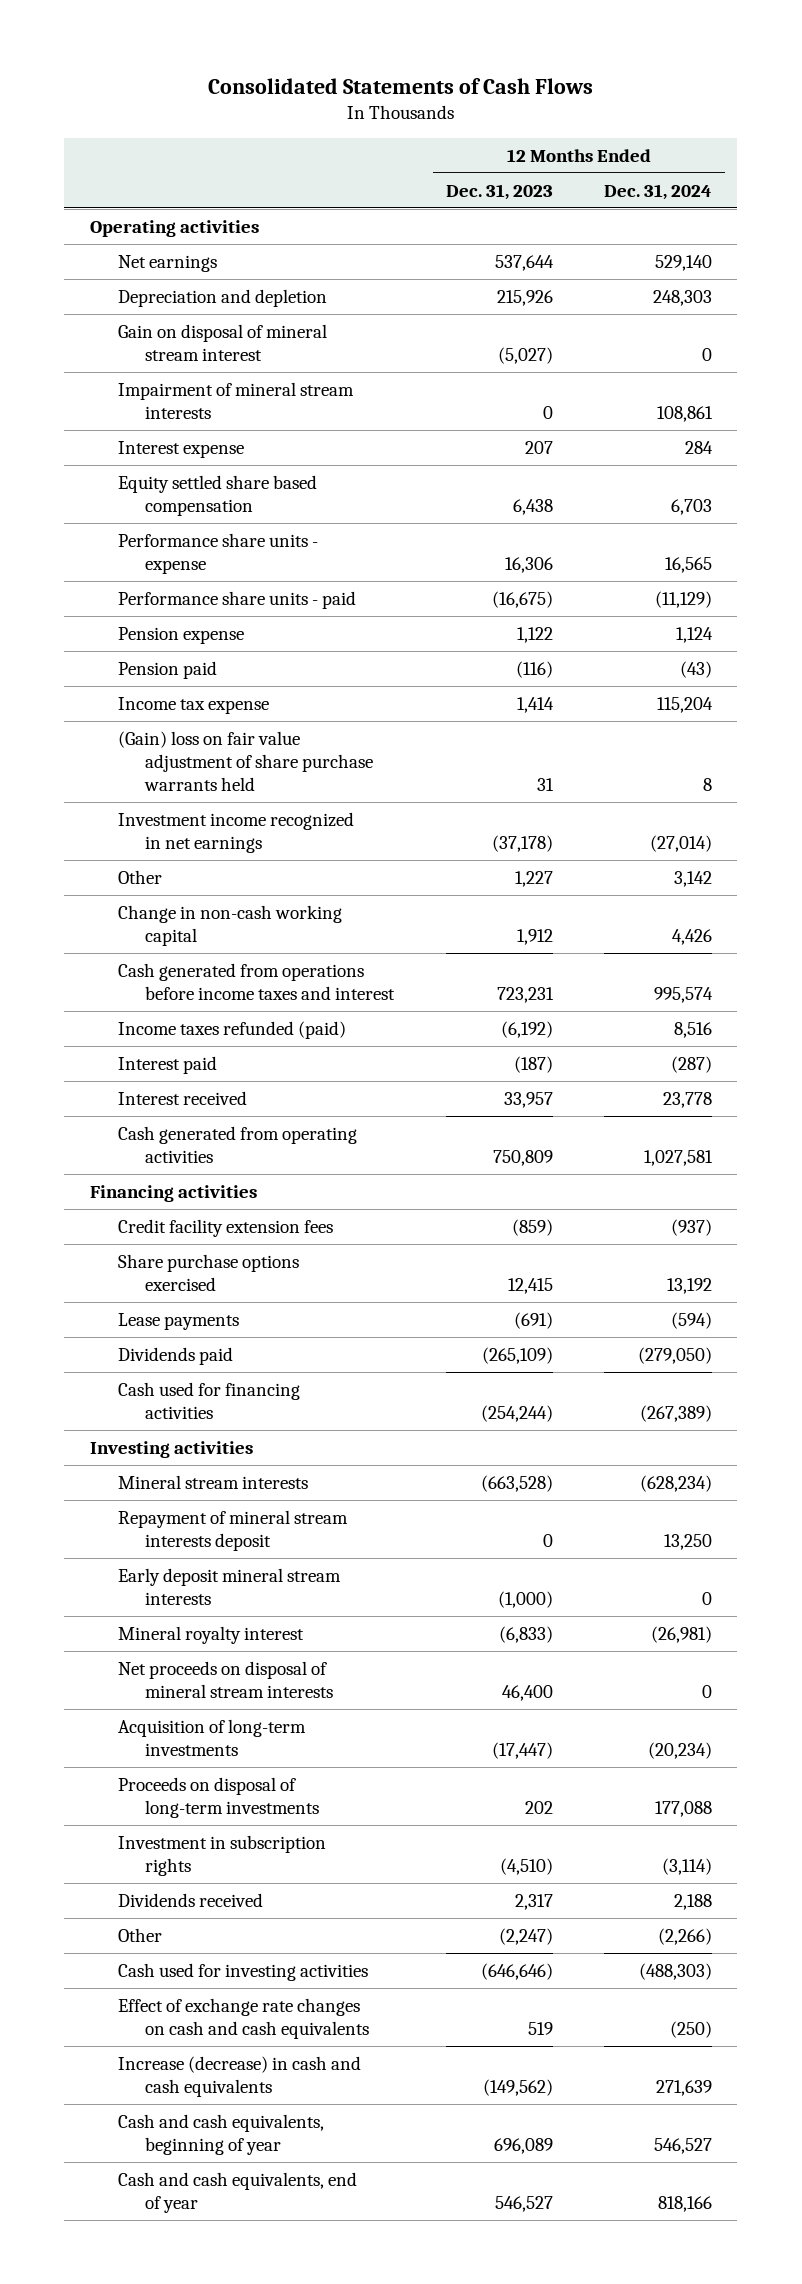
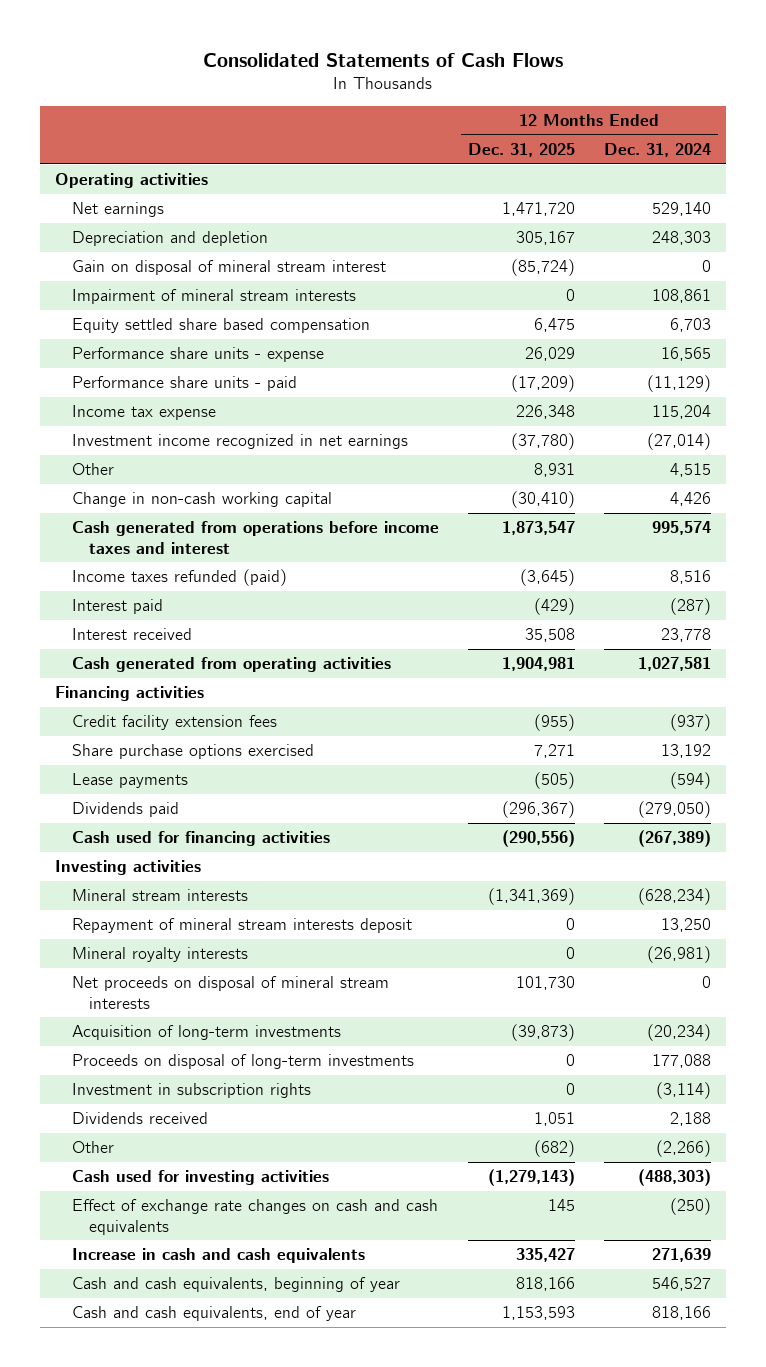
[445,183,553,200] Dec. 31, 2023 -> none
none -> [467,142,575,157] Dec. 31, 2025
[117,440,244,458] Interest expense -> none
[117,626,244,644] Pension expense -> none
[117,660,217,679] Pension paid -> none
[117,730,374,792] (Gain) loss on fair value adjustment of share purchase warrants held -> none
[673,870,712,887] 3,142 -> [670,463,712,478] 4,515
[117,1567,341,1606] Early deposit mineral stream interests -> none
[117,1625,304,1644] Mineral royalty interest -> [71,947,248,963] Mineral royalty interests
[117,2055,361,2098] Increase (decrease) in cash and cash equivalents -> [71,1248,365,1264] Increase in cash and cash equivalents

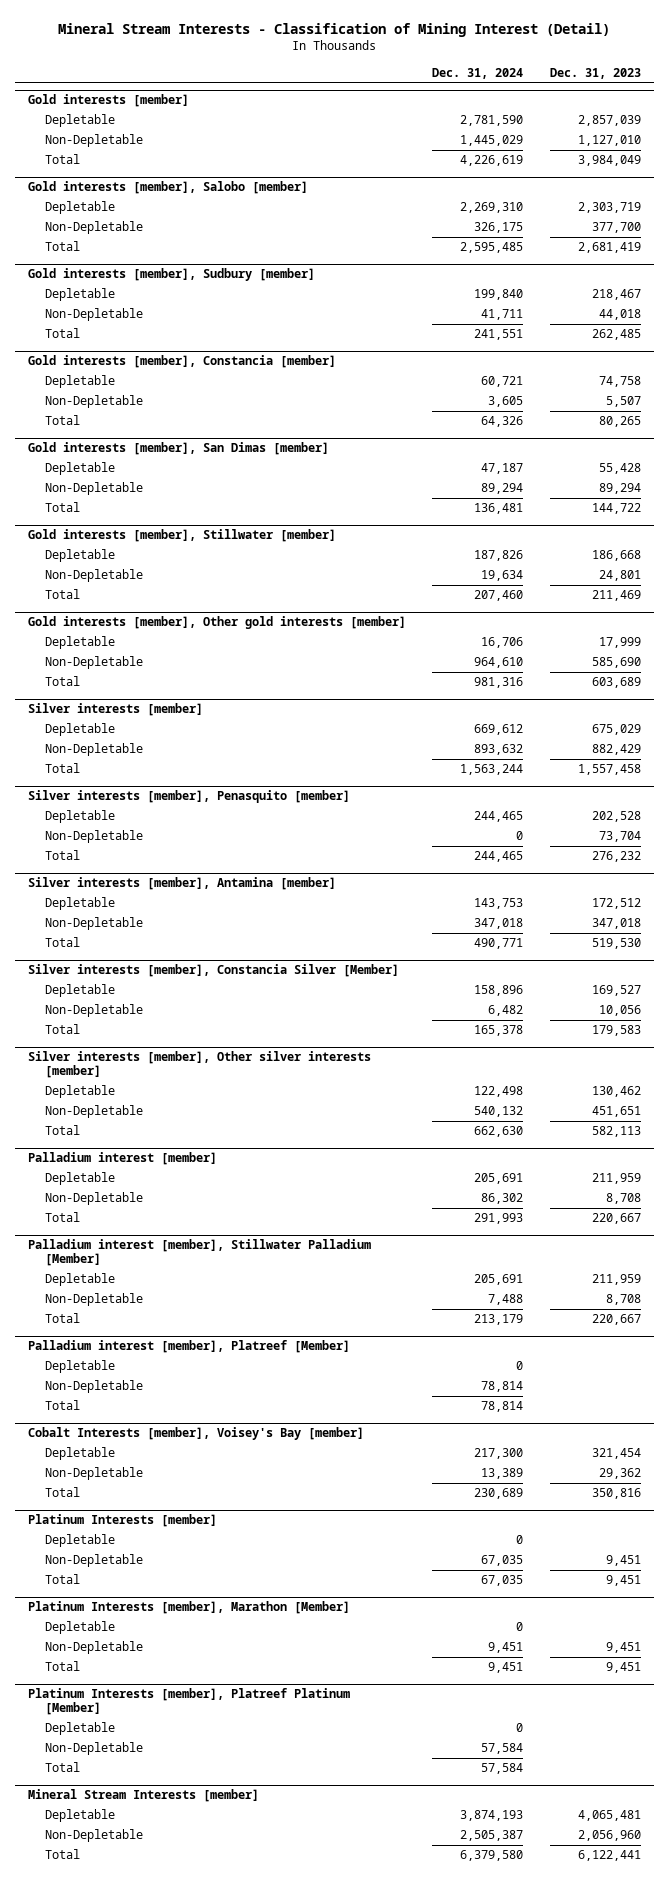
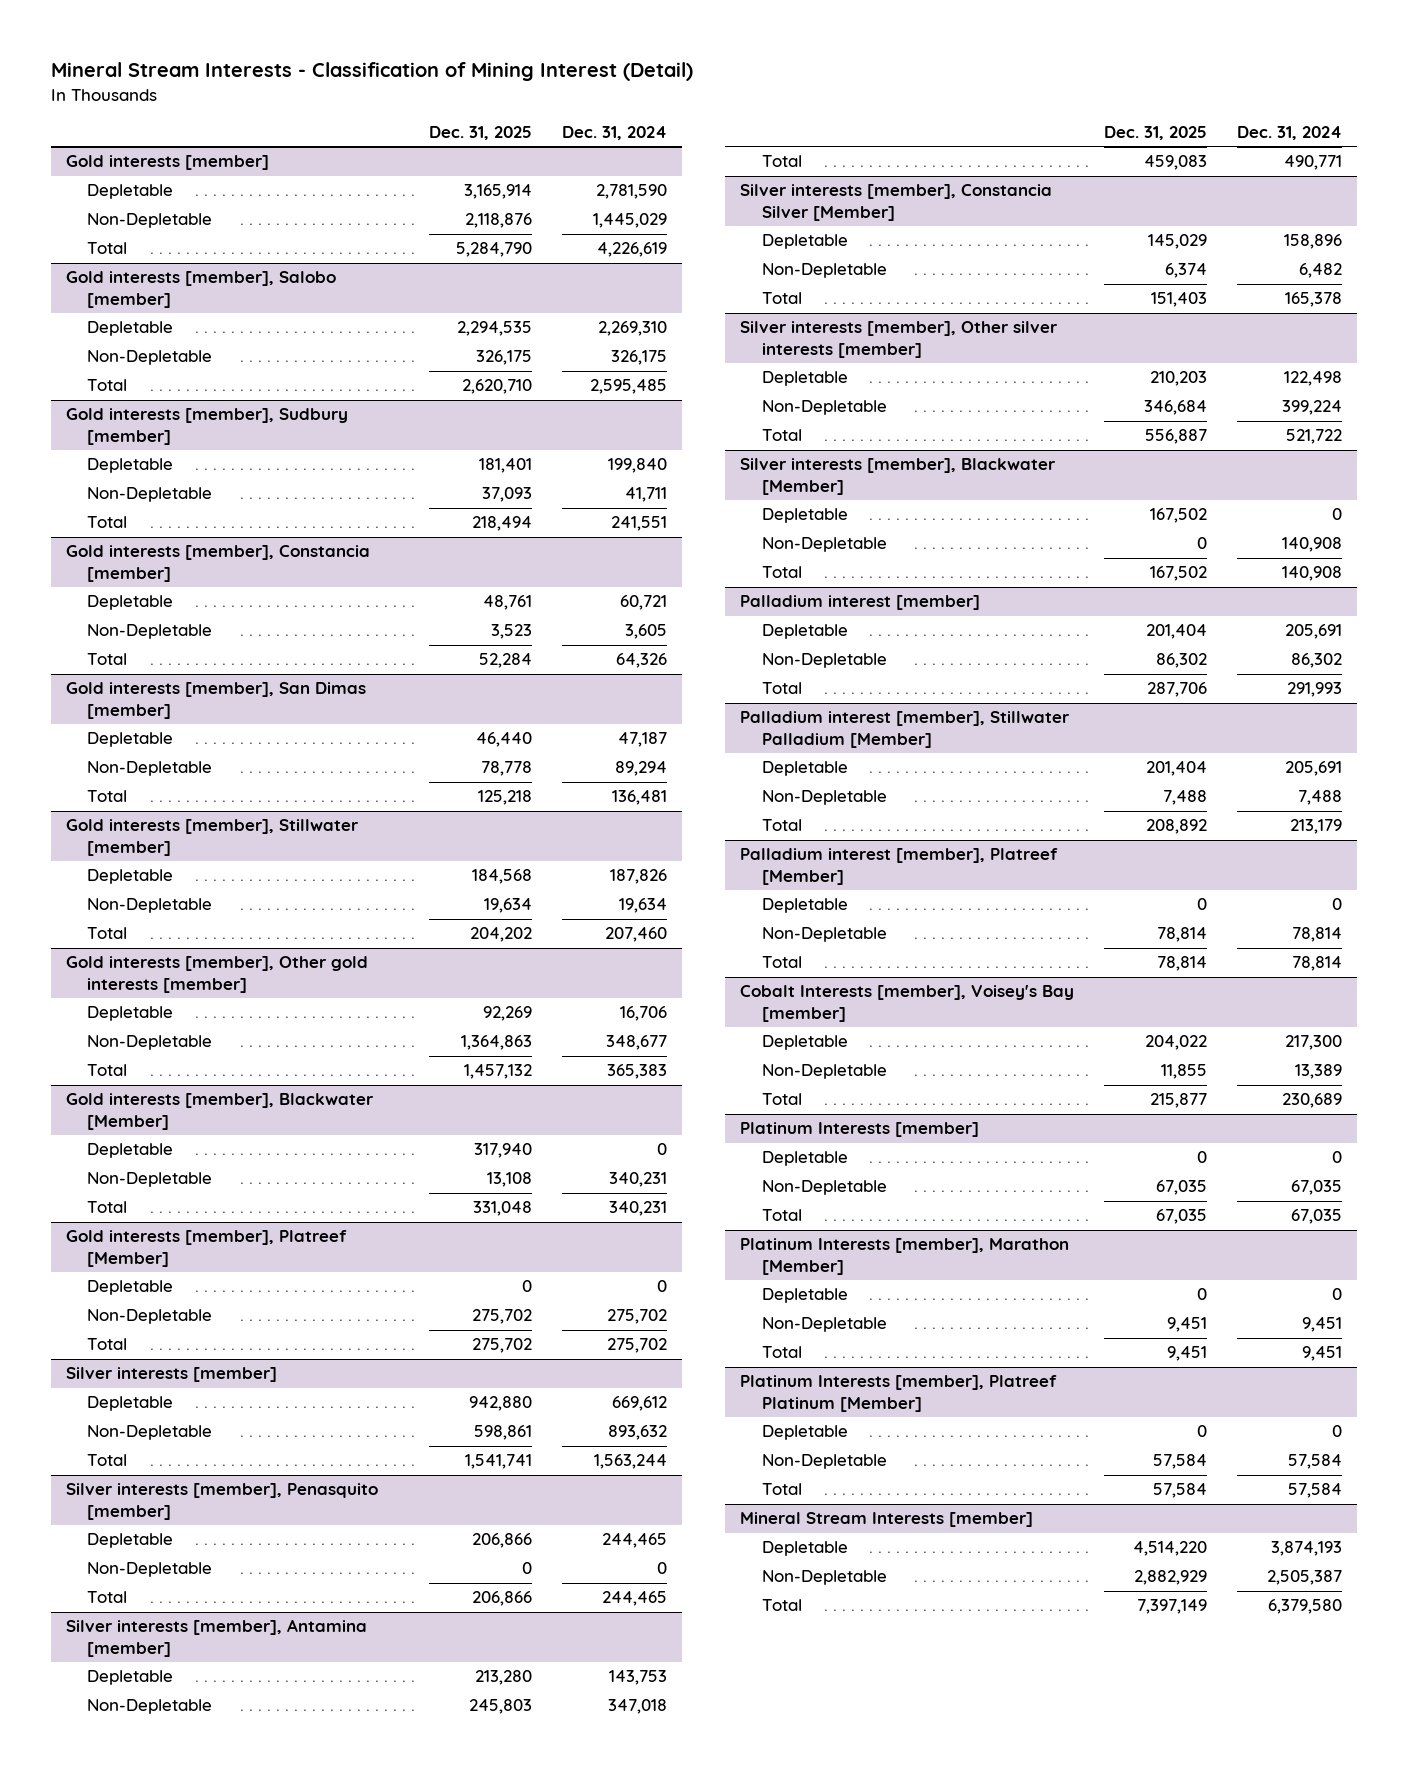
[549,67,641,79] Dec. 31, 2023 -> none
none -> [429,126,533,141] Dec. 31, 2025
[474,657,524,669] 964,610 -> [606,1035,668,1051] 348,677
[474,677,524,689] 981,316 -> [607,1064,668,1080] 365,383
none -> [65,1093,374,1130] Gold interests [member], Blackwater [Member]
none -> [87,1143,174,1159] Depletable
none -> [87,1172,213,1188] Non-Depletable
none -> [87,1201,128,1214] Total
none -> [65,1230,347,1267] Gold interests [member], Platreef [Member]
none -> [87,1280,174,1296] Depletable
none -> [87,1309,213,1325] Non-Depletable
none -> [87,1338,128,1351] Total
[474,1106,524,1118] 540,132 -> [1281,400,1342,416] 399,224
[474,1126,524,1138] 662,630 -> [1285,429,1342,445] 521,722
none -> [740,458,1057,495] Silver interests [member], Blackwater [Member]
none -> [761,508,848,524] Depletable
none -> [761,537,887,553] Non-Depletable
none -> [761,566,802,579] Total

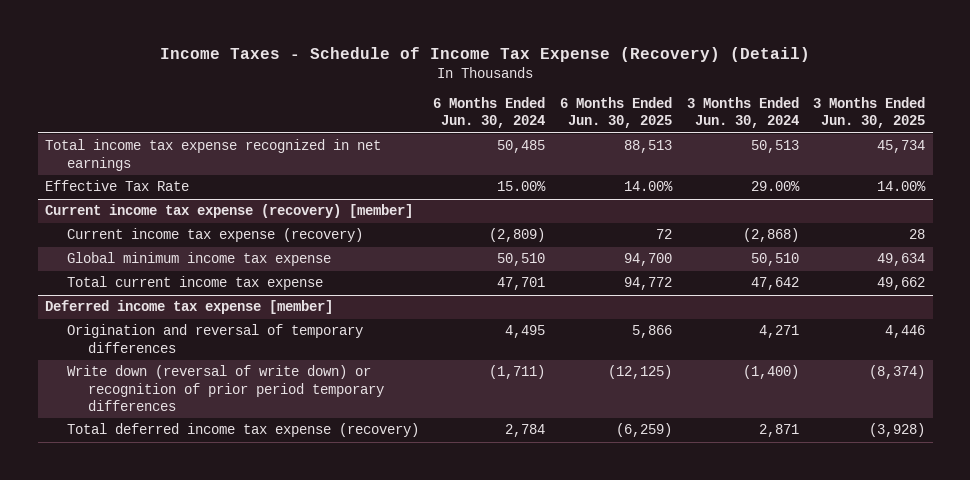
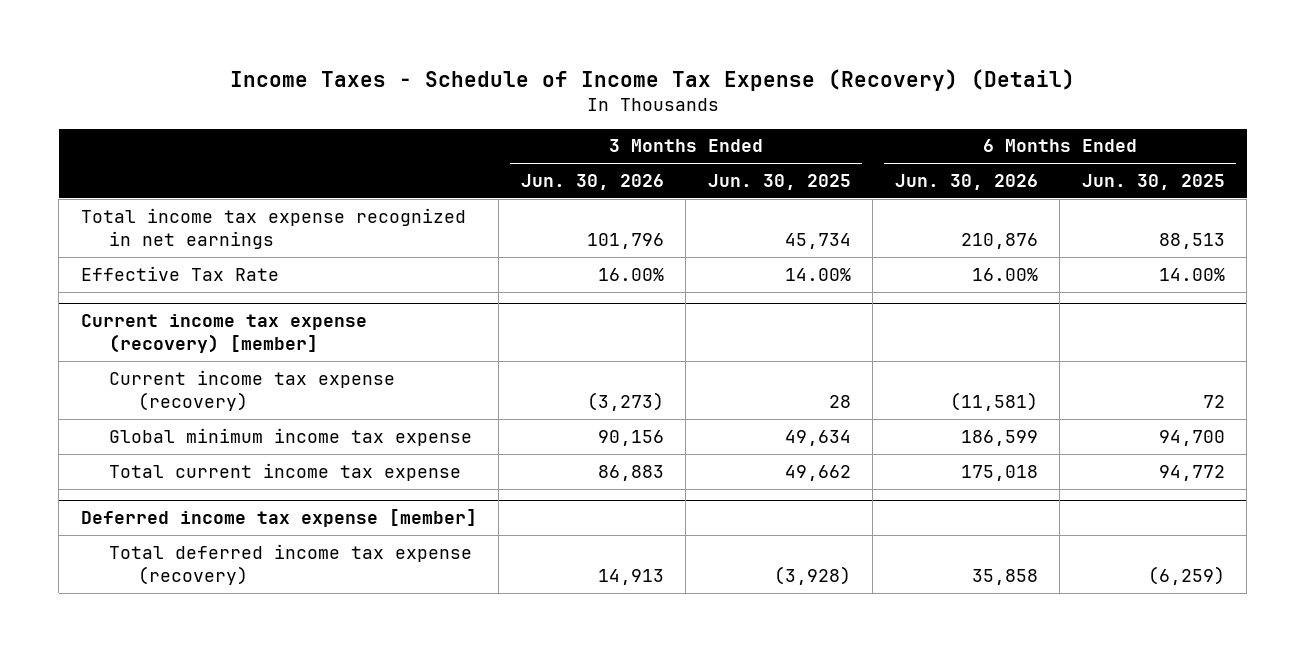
[433,96,546,129] 6 Months Ended Jun. 30, 2024 -> none
[686,96,799,129] 3 Months Ended Jun. 30, 2024 -> none
none -> [520,174,664,191] Jun. 30, 2026
none -> [894,174,1038,191] Jun. 30, 2026
[66,324,363,353] Origination and reversal of temporary differences -> none
[66,365,385,412] Write down (reversal of write down) or recognition of prior period temporary differences -> none

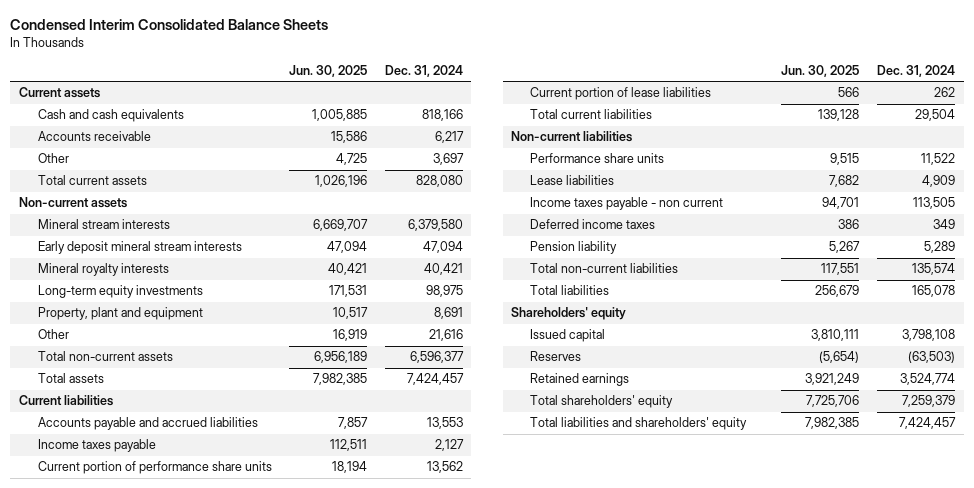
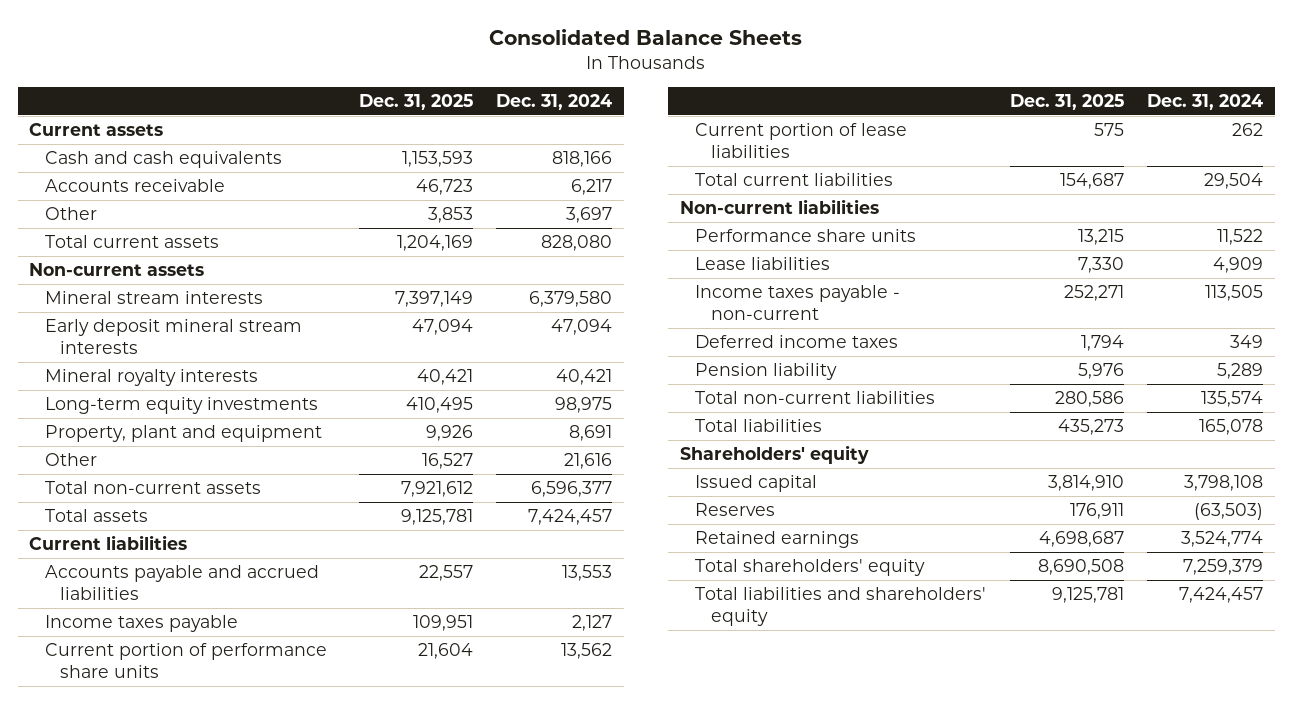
[10,18,329,30] Condensed Interim Consolidated Balance Sheets -> [489,29,803,46] Consolidated Balance Sheets
[289,64,368,77] Jun. 30, 2025 -> none
none -> [359,93,474,110] Dec. 31, 2025
[529,197,723,211] Income taxes payable - non current -> [695,285,901,321] Income taxes payable - non-current

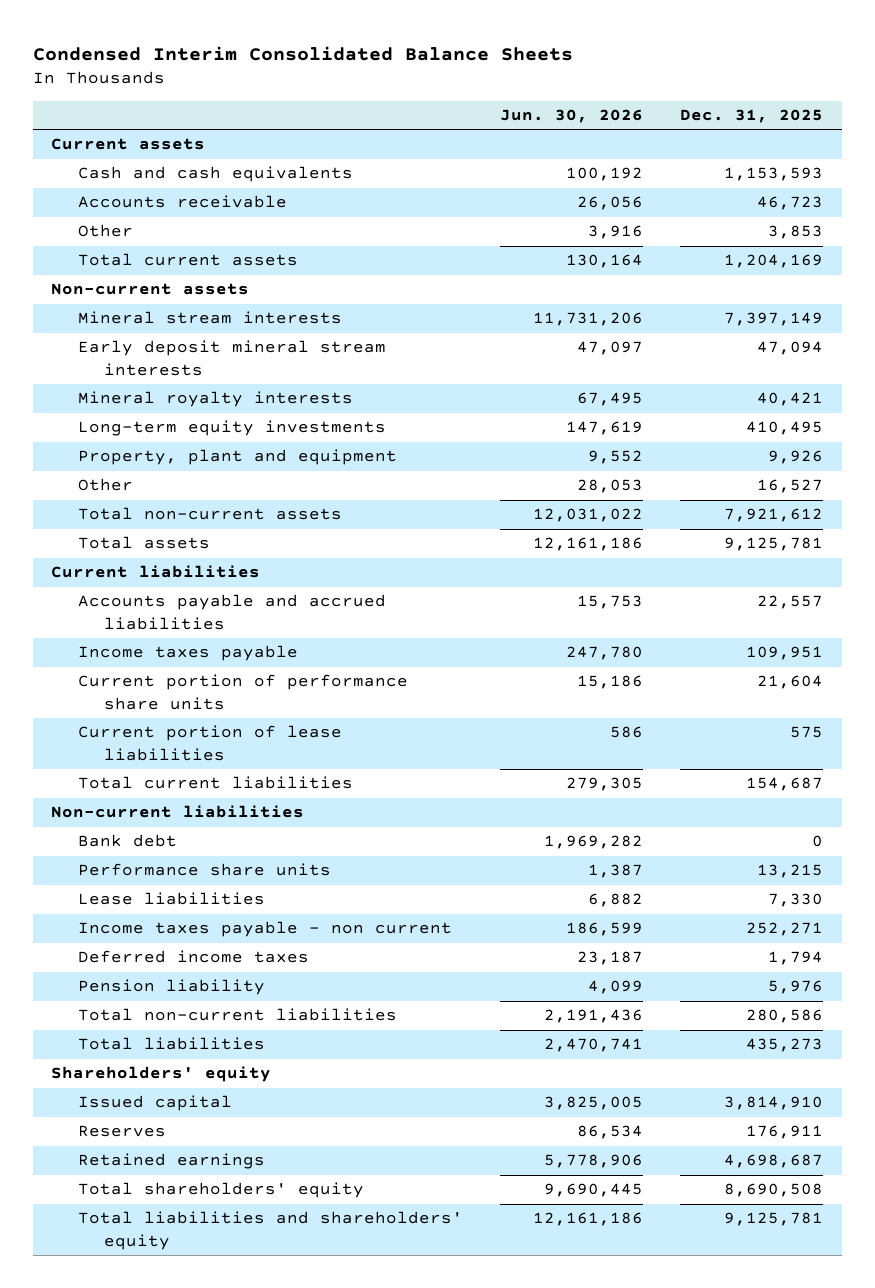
[489,29,803,46] Consolidated Balance Sheets -> [32,45,573,61] Condensed Interim Consolidated Balance Sheets
[496,93,613,110] Dec. 31, 2024 -> none
none -> [500,109,644,124] Jun. 30, 2026
none -> [77,834,177,848] Bank debt
[695,285,901,321] Income taxes payable - non-current -> [77,921,452,938] Income taxes payable - non current

